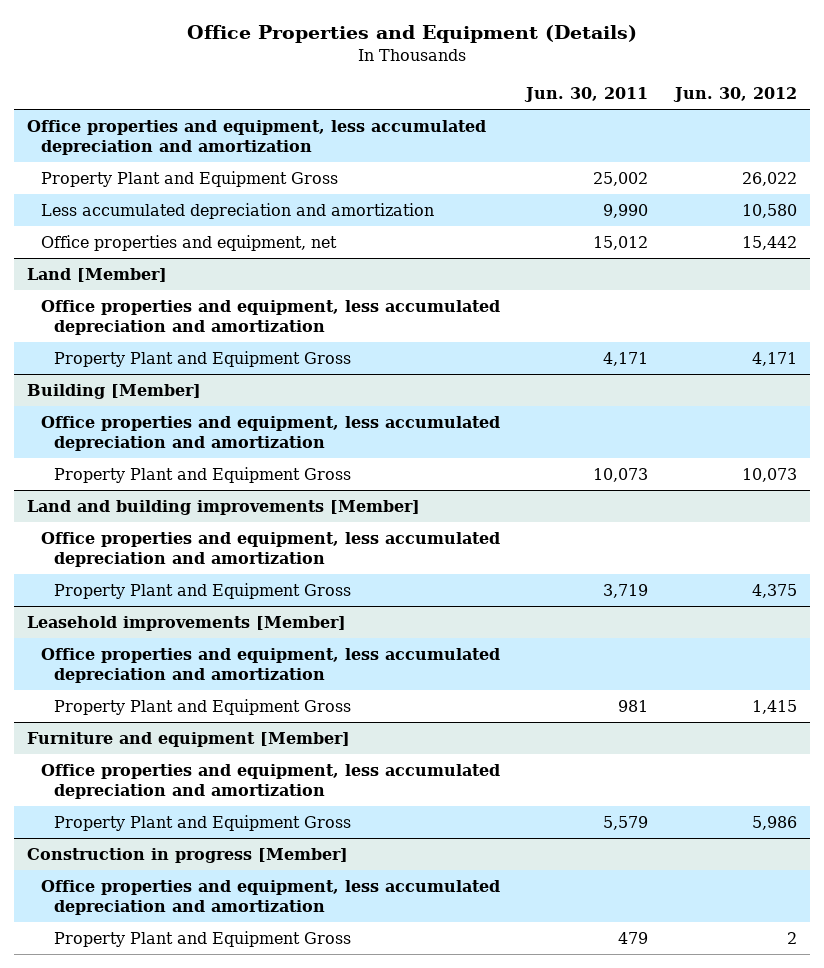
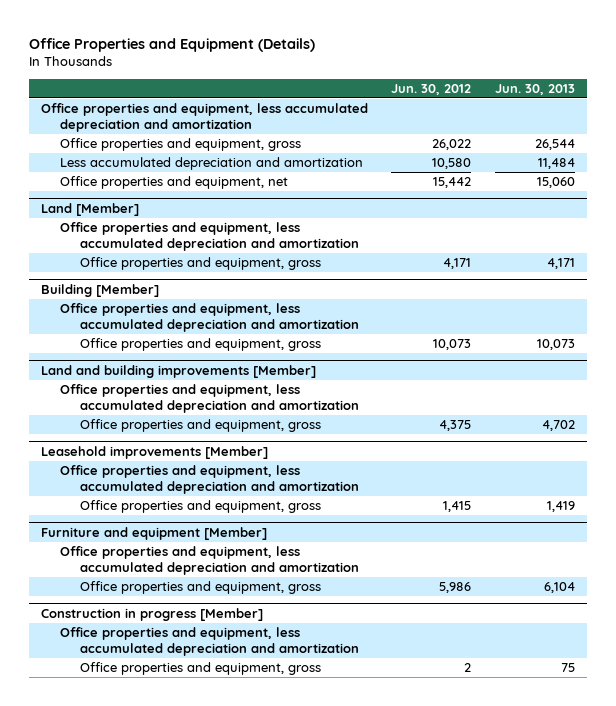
[524,86,649,102] Jun. 30, 2011 -> none
none -> [495,83,576,95] Jun. 30, 2013
[40,171,338,188] Property Plant and Equipment Gross -> [60,138,302,152] Office properties and equipment, gross
[53,351,351,368] Property Plant and Equipment Gross -> [80,257,322,271] Office properties and equipment, gross
[53,467,351,484] Property Plant and Equipment Gross -> [80,338,322,352] Office properties and equipment, gross
[53,583,351,600] Property Plant and Equipment Gross -> [80,419,322,433] Office properties and equipment, gross
[53,699,351,716] Property Plant and Equipment Gross -> [80,500,322,514] Office properties and equipment, gross
[53,815,351,832] Property Plant and Equipment Gross -> [80,581,322,595] Office properties and equipment, gross
[53,931,351,948] Property Plant and Equipment Gross -> [80,662,322,676] Office properties and equipment, gross

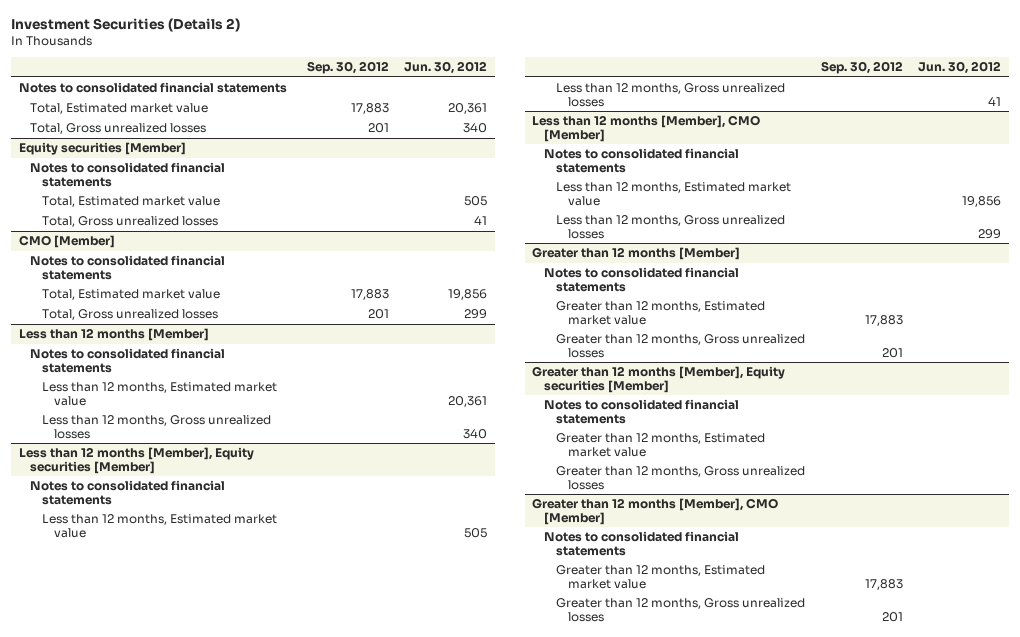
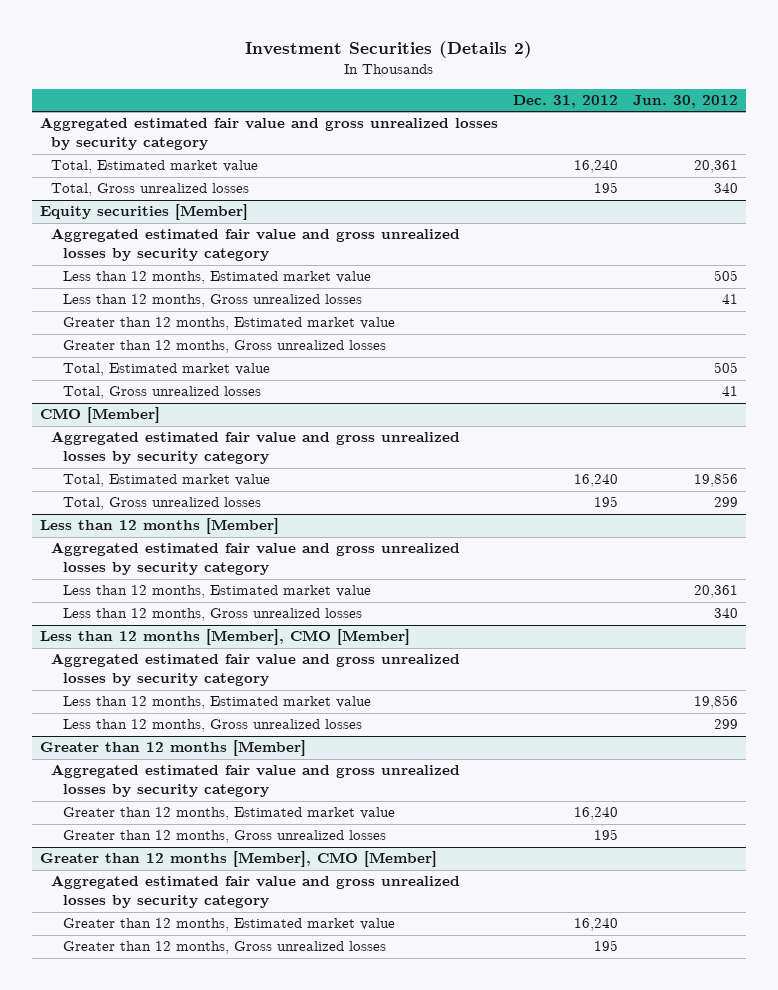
[306,61,389,75] Sep. 30, 2012 -> none
none -> [512,94,618,108] Dec. 31, 2012
[18,82,287,94] Notes to consolidated financial statements -> [39,117,498,151] Aggregated estimated fair value and gross unrealized losses by security category
[30,162,226,187] Notes to consolidated financial statements -> [51,228,461,262] Aggregated estimated fair value and gross unrealized losses by security category
none -> [62,271,371,285] Less than 12 months, Estimated market value
none -> [62,294,362,308] Less than 12 months, Gross unrealized losses
none -> [62,317,395,331] Greater than 12 months, Estimated market value
none -> [62,340,386,354] Greater than 12 months, Gross unrealized losses
[30,255,226,280] Notes to consolidated financial statements -> [51,431,461,465] Aggregated estimated fair value and gross unrealized losses by security category
[30,348,226,373] Notes to consolidated financial statements -> [51,542,461,576] Aggregated estimated fair value and gross unrealized losses by security category
[18,447,254,474] Less than 12 months [Member], Equity securities [Member] -> none
[30,480,226,505] Notes to consolidated financial statements -> none
[42,514,278,538] Less than 12 months, Estimated market value -> none
[556,83,786,107] Less than 12 months, Gross unrealized losses -> none
[544,148,740,173] Notes to consolidated financial statements -> [51,653,461,687] Aggregated estimated fair value and gross unrealized losses by security category
[556,301,766,325] Greater than 12 months, Estimated market value -> none
[556,334,806,358] Greater than 12 months, Gross unrealized losses -> none
[532,366,786,393] Greater than 12 months [Member], Equity securities [Member] -> none
[544,399,740,424] Notes to consolidated financial statements -> none
[544,267,740,292] Notes to consolidated financial statements -> [51,764,461,798] Aggregated estimated fair value and gross unrealized losses by security category
[544,531,740,556] Notes to consolidated financial statements -> [51,875,461,909] Aggregated estimated fair value and gross unrealized losses by security category

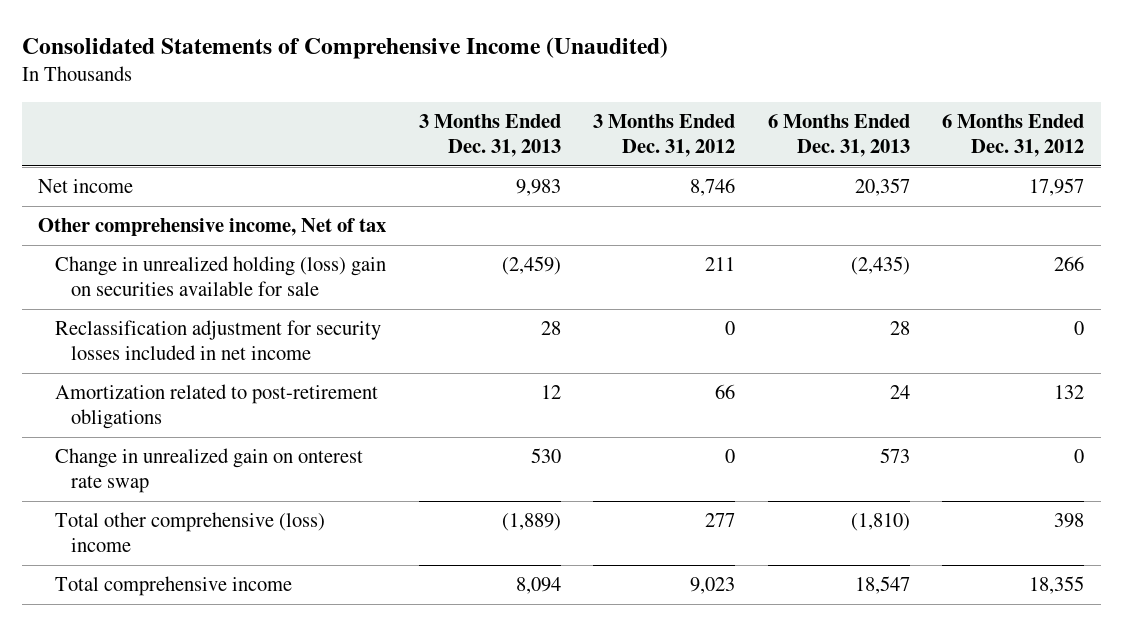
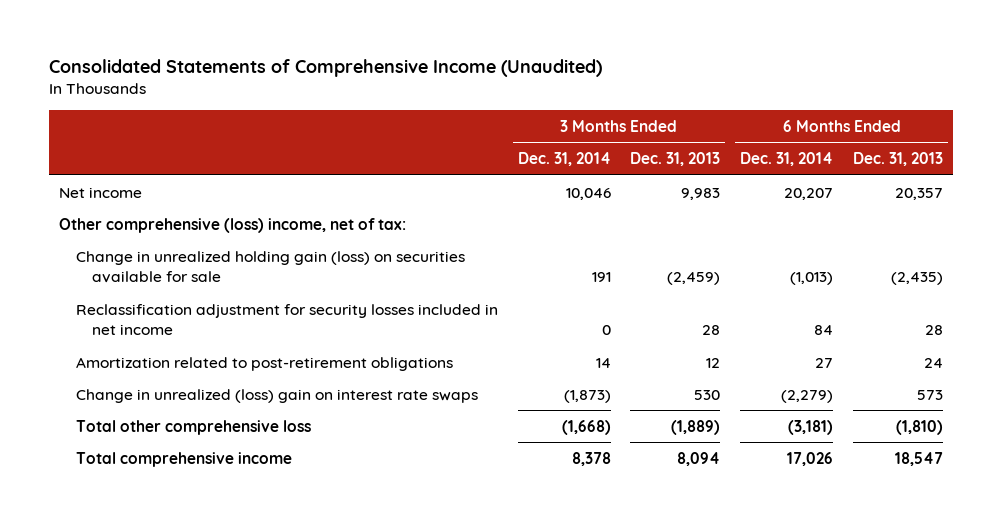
[593,114,736,157] 3 Months Ended Dec. 31, 2012 -> none
[942,114,1085,157] 6 Months Ended Dec. 31, 2012 -> none
none -> [517,152,611,167] Dec. 31, 2014
none -> [740,152,834,167] Dec. 31, 2014
[38,218,387,237] Other comprehensive income, Net of tax -> [58,217,406,233] Other comprehensive (loss) income, net of tax:
[54,256,386,297] Change in unrealized holding (loss) gain on securities available for sale -> [75,250,465,284] Change in unrealized holding gain (loss) on securities available for sale
[54,448,363,494] Change in unrealized gain on onterest rate swap -> [75,388,478,403] Change in unrealized (loss) gain on interest rate swaps
[54,512,325,553] Total other comprehensive (loss) income -> [75,419,311,435] Total other comprehensive loss

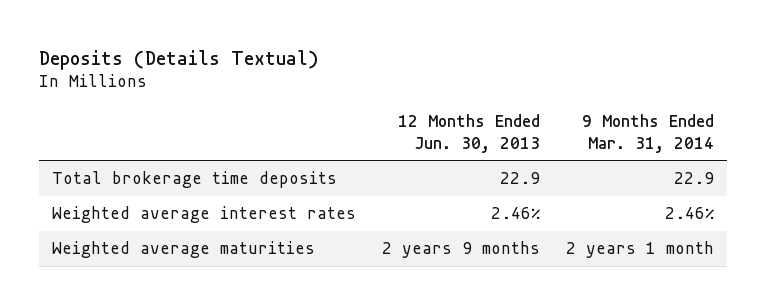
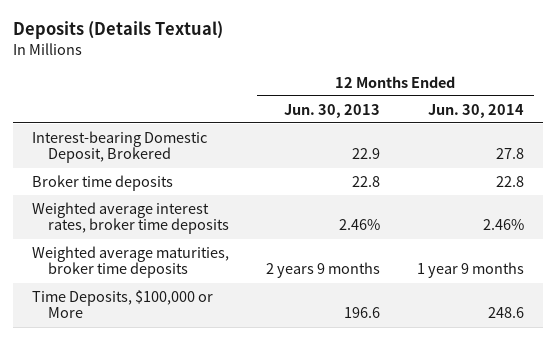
[581,114,714,153] 9 Months Ended Mar. 31, 2014 -> none
none -> [428,103,525,118] Jun. 30, 2014
[51,171,337,189] Total brokerage time deposits -> [31,130,207,164] Interest-bearing Domestic Deposit, Brokered
none -> [31,174,173,191] Broker time deposits
[51,206,356,224] Weighted average interest rates -> [31,201,230,235] Weighted average interest rates, broker time deposits
[51,241,315,259] Weighted average maturities -> [31,245,229,279] Weighted average maturities, broker time deposits
none -> [31,289,213,319] Time Deposits, $100,000 or More

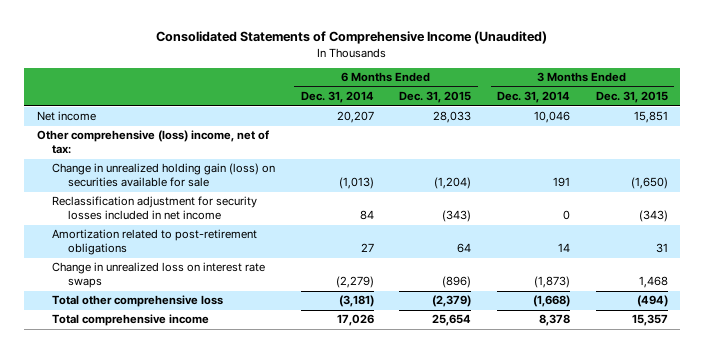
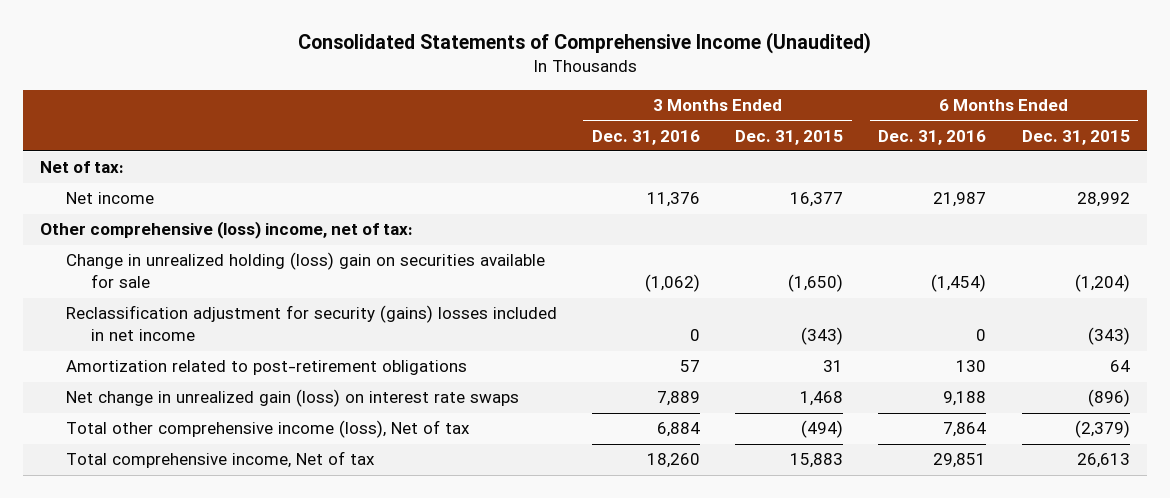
[300,91,374,104] Dec. 31, 2014 -> none
[496,91,570,104] Dec. 31, 2014 -> none
none -> [592,129,701,145] Dec. 31, 2016
none -> [878,129,987,145] Dec. 31, 2016
none -> [40,161,125,174] Net of tax:
[433,111,472,124] 28,033 -> [1076,192,1130,208] 28,992
[633,111,668,124] 15,851 -> [790,192,844,208] 16,377
[52,163,276,188] Change in unrealized holding gain (loss) on securities available for sale -> [65,252,545,289] Change in unrealized holding (loss) gain on securities available for sale
[52,196,258,221] Reclassification adjustment for security losses included in net income -> [65,305,557,342] Reclassification adjustment for security (gains) losses included in net income
[52,262,266,289] Change in unrealized loss on interest rate swaps -> [65,389,519,408] Net change in unrealized gain (loss) on interest rate swaps
[52,295,224,308] Total other comprehensive loss -> [65,420,470,439] Total other comprehensive income (loss), Net of tax
[52,314,210,327] Total comprehensive income -> [65,451,375,469] Total comprehensive income, Net of tax
[432,314,472,327] 25,654 -> [1076,453,1130,469] 26,613
[631,314,668,327] 15,357 -> [790,453,844,469] 15,883

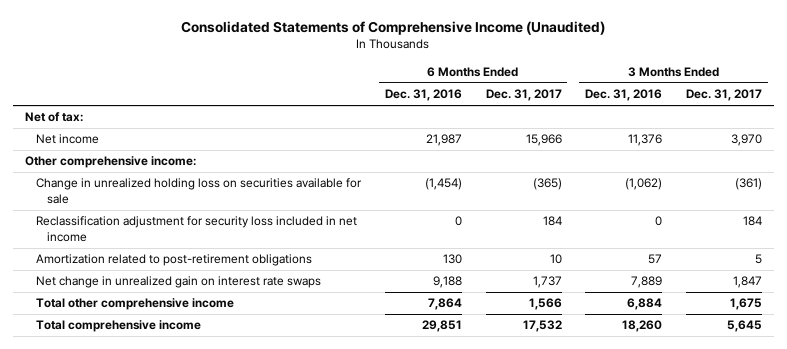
[735,129,844,145] Dec. 31, 2015 -> none
[1021,129,1130,145] Dec. 31, 2015 -> none
none -> [485,89,562,102] Dec. 31, 2017
none -> [685,89,762,102] Dec. 31, 2017
[40,221,414,240] Other comprehensive (loss) income, net of tax: -> [24,156,196,169] Other comprehensive income:
[65,252,545,289] Change in unrealized holding (loss) gain on securities available for sale -> [36,178,363,205] Change in unrealized holding loss on securities available for sale
[65,305,557,342] Reclassification adjustment for security (gains) losses included in net income -> [36,216,358,243] Reclassification adjustment for security loss included in net income
[65,389,519,408] Net change in unrealized gain (loss) on interest rate swaps -> [36,276,322,289] Net change in unrealized gain on interest rate swaps
[65,420,470,439] Total other comprehensive income (loss), Net of tax -> [36,298,235,311] Total other comprehensive income
[65,451,375,469] Total comprehensive income, Net of tax -> [36,320,202,333] Total comprehensive income

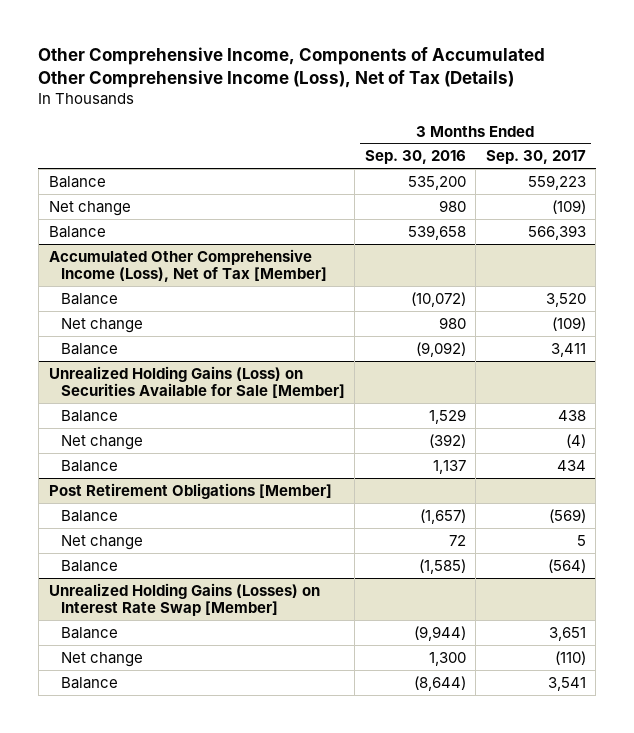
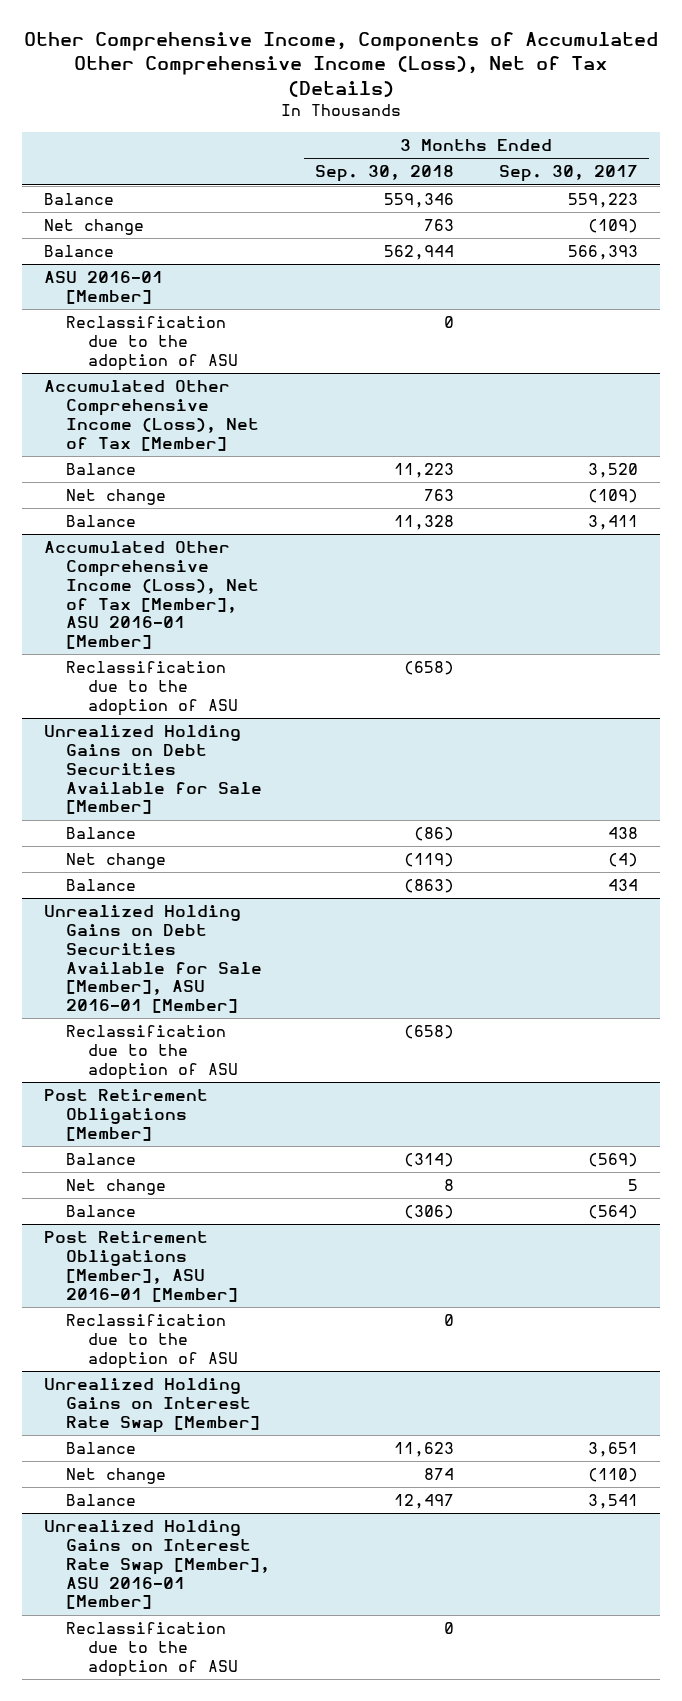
[364,150,466,165] Sep. 30, 2016 -> none
none -> [314,165,454,183] Sep. 30, 2018
none -> [44,271,164,304] ASU 2016-01 [Member]
none -> [65,316,238,371] Reclassification due to the adoption of ASU
none -> [44,541,259,650] Accumulated Other Comprehensive Income (Loss), Net of Tax [Member], ASU 2016-01 [Member]
none -> [65,661,238,716] Reclassification due to the adoption of ASU
[48,365,345,399] Unrealized Holding Gains (Loss) on Securities Available for Sale [Member] -> [44,725,262,815] Unrealized Holding Gains on Debt Securities Available for Sale [Member]
none -> [44,905,262,1014] Unrealized Holding Gains on Debt Securities Available for Sale [Member], ASU 2016-01 [Member]
none -> [65,1025,238,1080] Reclassification due to the adoption of ASU
none -> [44,1231,238,1302] Post Retirement Obligations [Member], ASU 2016-01 [Member]
none -> [65,1314,238,1369] Reclassification due to the adoption of ASU
[48,582,320,617] Unrealized Holding Gains (Losses) on Interest Rate Swap [Member] -> [44,1378,260,1433] Unrealized Holding Gains on Interest Rate Swap [Member]
none -> [44,1520,270,1610] Unrealized Holding Gains on Interest Rate Swap [Member], ASU 2016-01 [Member]
none -> [65,1622,238,1677] Reclassification due to the adoption of ASU

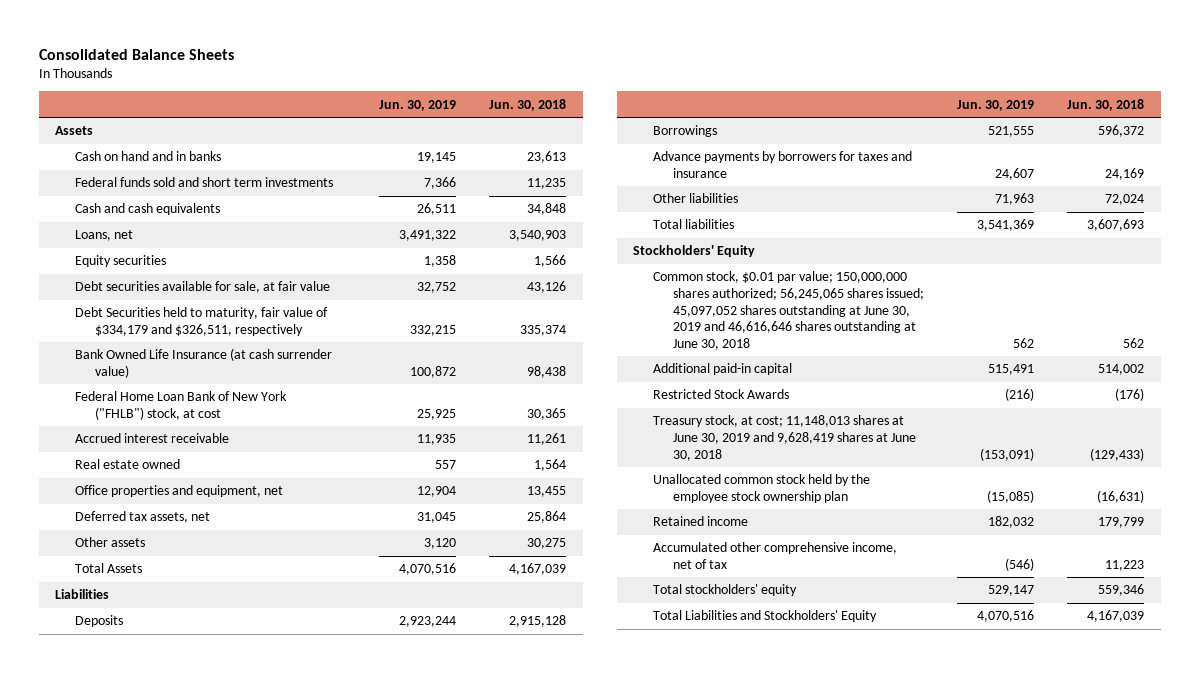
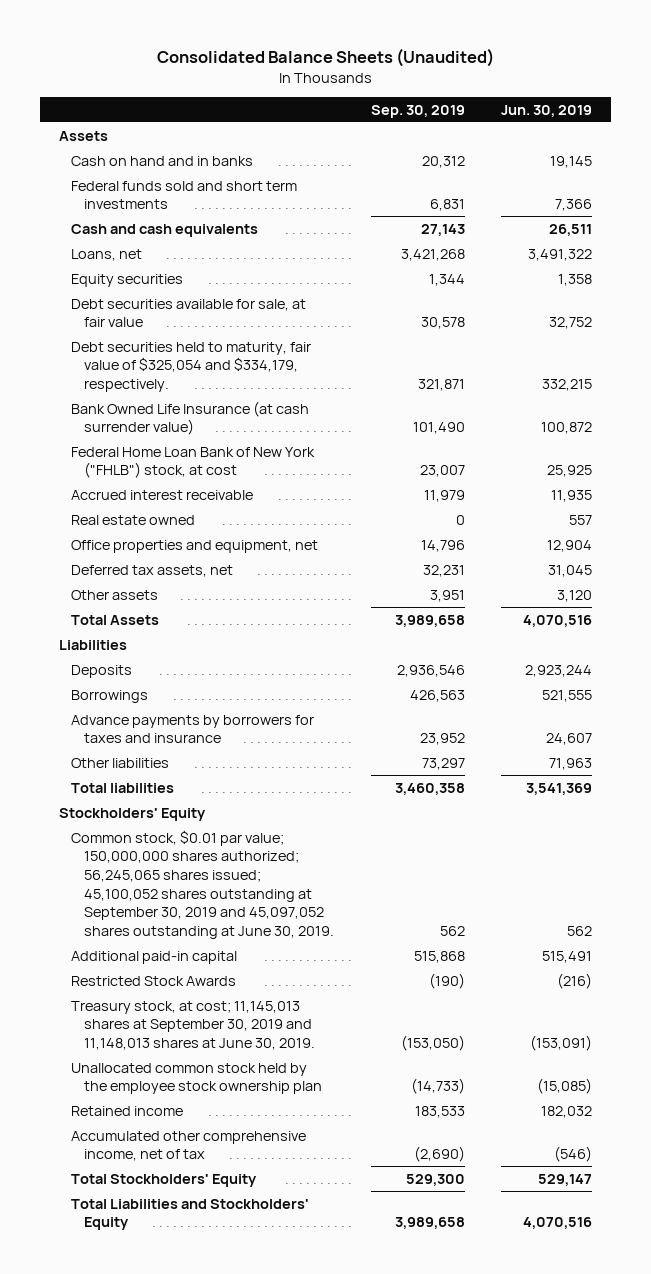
[38,48,234,60] Consolidated Balance Sheets -> [156,48,494,68] Consolidated Balance Sheets (Unaudited)
[489,98,567,111] Jun. 30, 2018 -> none
none -> [370,104,465,118] Sep. 30, 2019
[75,307,329,336] Debt Securities held to maturity, fair value of $334,179 and $326,511, respectively -> [71,341,312,392] Debt securities held to maturity, fair value of $325,054 and $334,179, respectively.
[653,271,925,350] Common stock, $0.01 par value; 150,000,000 shares authorized; 56,245,065 shares issued; 45,097,052 shares outstanding at June 30, 2019 and 46,616,646 shares outstanding at June 30, 2018 -> [71,829,334,939] Common stock, $0.01 par value; 150,000,000 shares authorized; 56,245,065 shares issued; 45,100,052 shares outstanding at September 30, 2019 and 45,097,052 shares outstanding at June 30, 2019.
[653,415,917,461] Treasury stock, at cost; 11,148,013 shares at June 30, 2019 and 9,628,419 shares at June 30, 2018 -> [71,1000,315,1050] Treasury stock, at cost; 11,145,013 shares at September 30, 2019 and 11,148,013 shares at June 30, 2019.
[653,584,798,597] Total stockholders' equity -> [71,1173,258,1187] Total Stockholders' Equity

